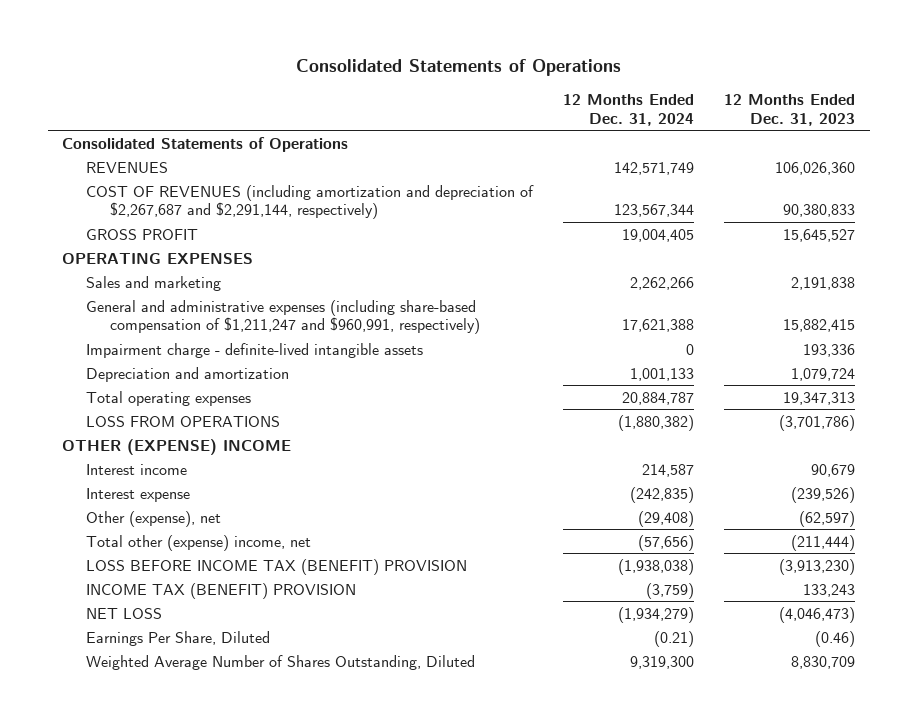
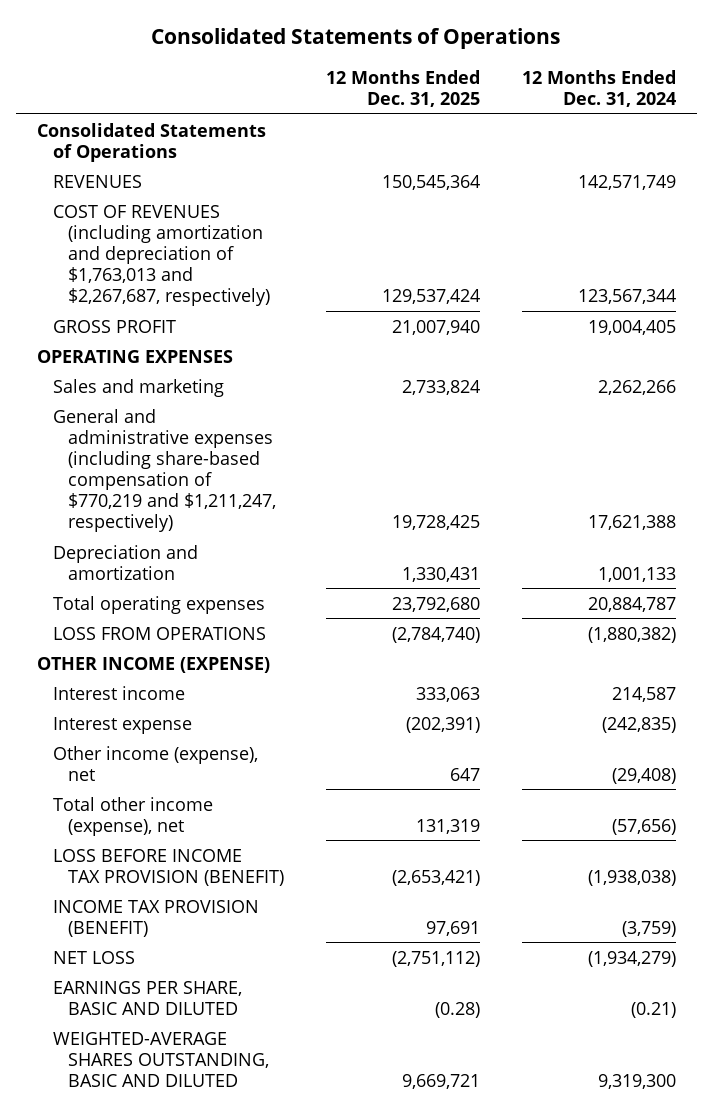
[723,94,855,126] 12 Months Ended Dec. 31, 2023 -> none
none -> [325,69,480,108] 12 Months Ended Dec. 31, 2025
[86,184,535,220] COST OF REVENUES (including amortization and depreciation of $2,267,687 and $2,291,144, respectively) -> [52,204,271,307] COST OF REVENUES (including amortization and depreciation of $1,763,013 and $2,267,687, respectively)
[86,342,424,358] Impairment charge - definite-lived intangible assets -> none
[86,299,481,335] General and administrative expenses (including share-based compensation of $1,211,247 and $960,991, respectively) -> [52,408,277,533] General and administrative expenses (including share-based compensation of $770,219 and $1,211,247, respectively)
[62,438,292,455] OTHER (EXPENSE) INCOME -> [37,656,271,673] OTHER INCOME (EXPENSE)
[86,510,222,527] Other (expense), net -> [52,745,258,781] Other income (expense), net
[86,534,312,551] Total other (expense) income, net -> [52,796,213,836] Total other income (expense), net
[86,558,468,575] LOSS BEFORE INCOME TAX (BENEFIT) PROVISION -> [52,848,285,886] LOSS BEFORE INCOME TAX PROVISION (BENEFIT)
[86,582,357,599] INCOME TAX (BENEFIT) PROVISION -> [52,899,259,937] INCOME TAX PROVISION (BENEFIT)
[86,630,271,646] Earnings Per Share, Diluted -> [52,980,242,1015] EARNINGS PER SHARE, BASIC AND DILUTED
[86,654,476,670] Weighted Average Number of Shares Outstanding, Diluted -> [52,1031,270,1087] WEIGHTED-AVERAGE SHARES OUTSTANDING, BASIC AND DILUTED

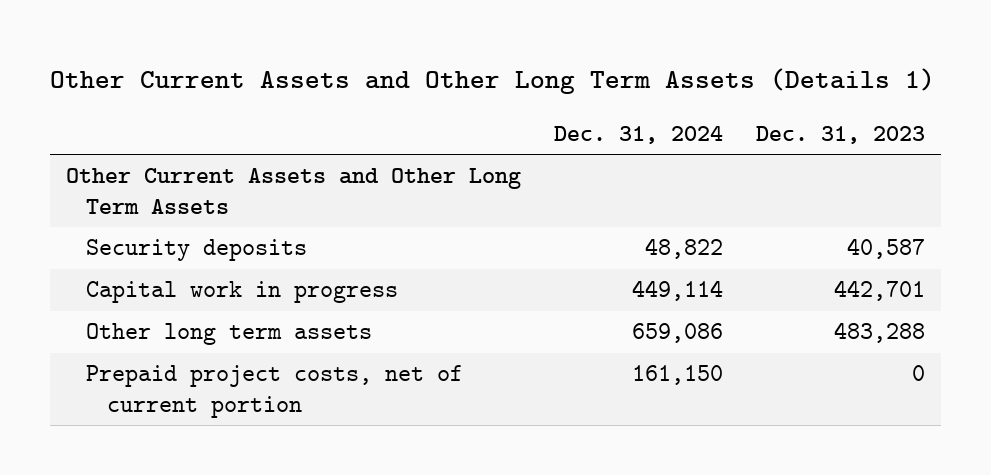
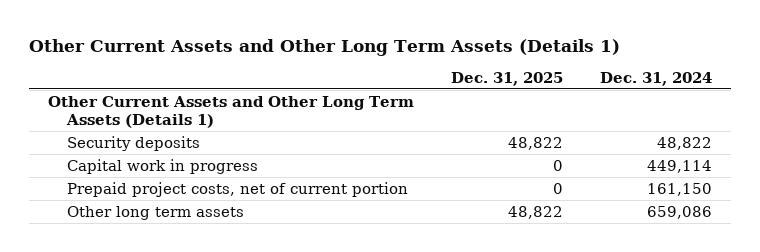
[755,125,925,144] Dec. 31, 2023 -> none
none -> [451,71,564,86] Dec. 31, 2025
[66,168,522,214] Other Current Assets and Other Long Term Assets -> [47,95,414,128] Other Current Assets and Other Long Term Assets (Details 1)
[86,323,373,346] Other long term assets -> [67,205,245,220] Other long term assets

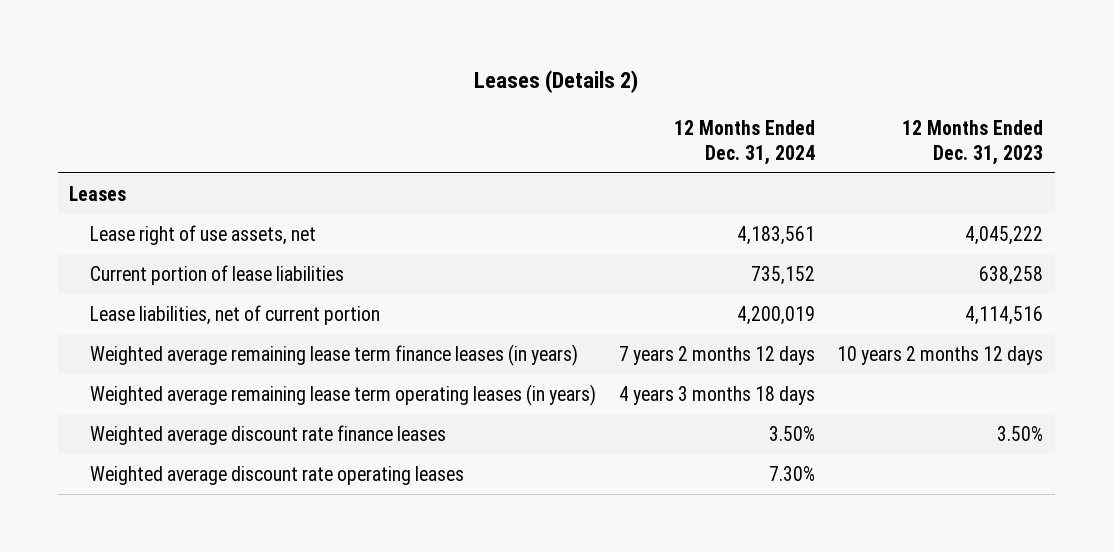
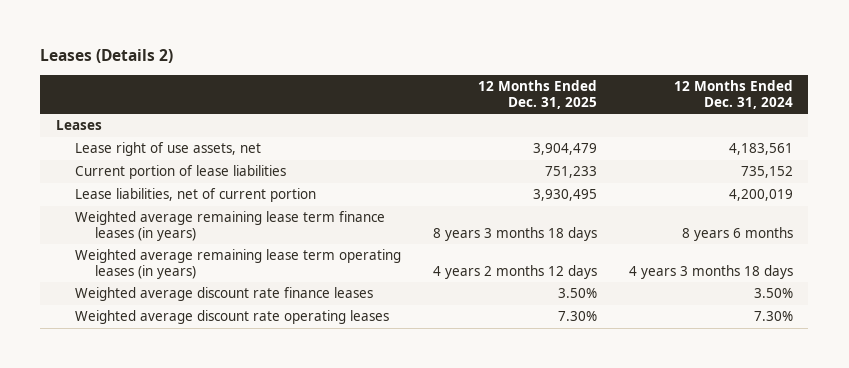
[902,120,1044,165] 12 Months Ended Dec. 31, 2023 -> none
none -> [477,80,597,109] 12 Months Ended Dec. 31, 2025
[618,346,815,366] 7 years 2 months 12 days -> [681,226,793,241] 8 years 6 months

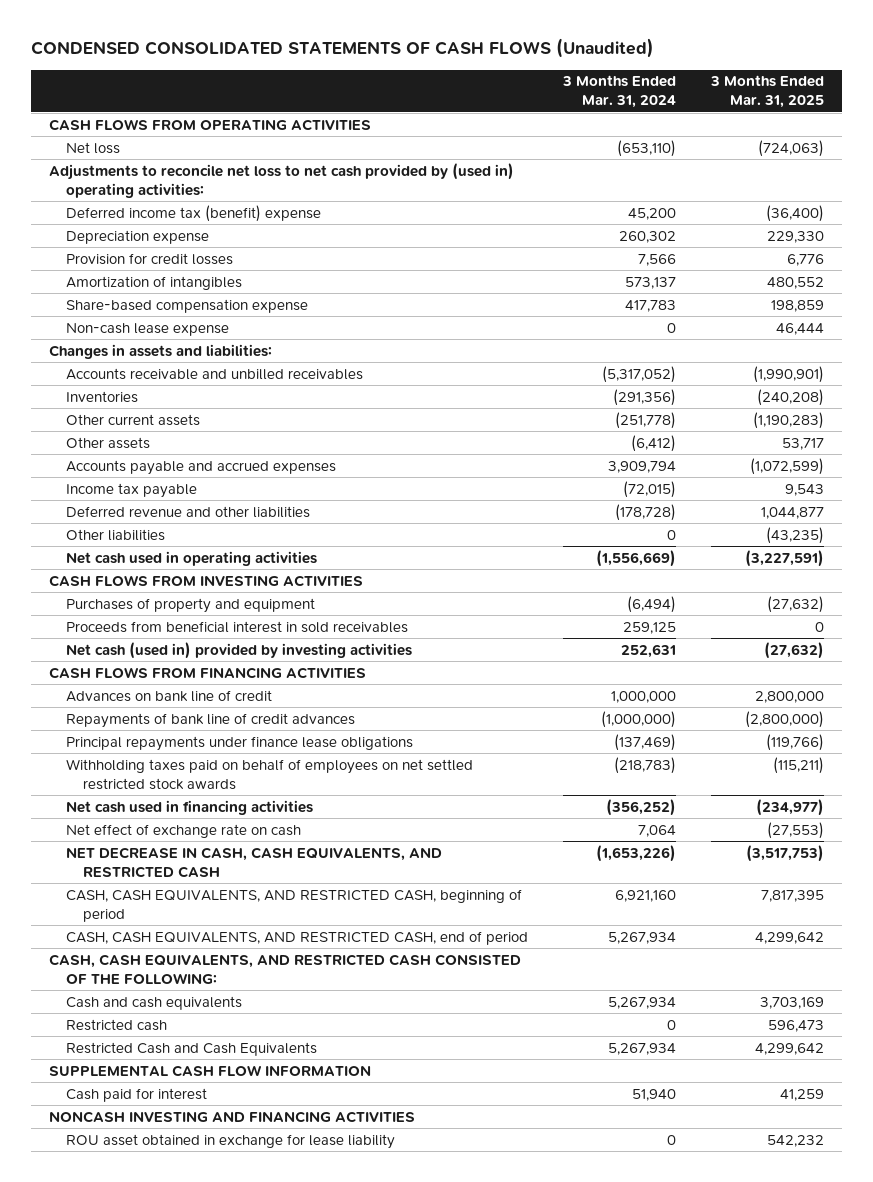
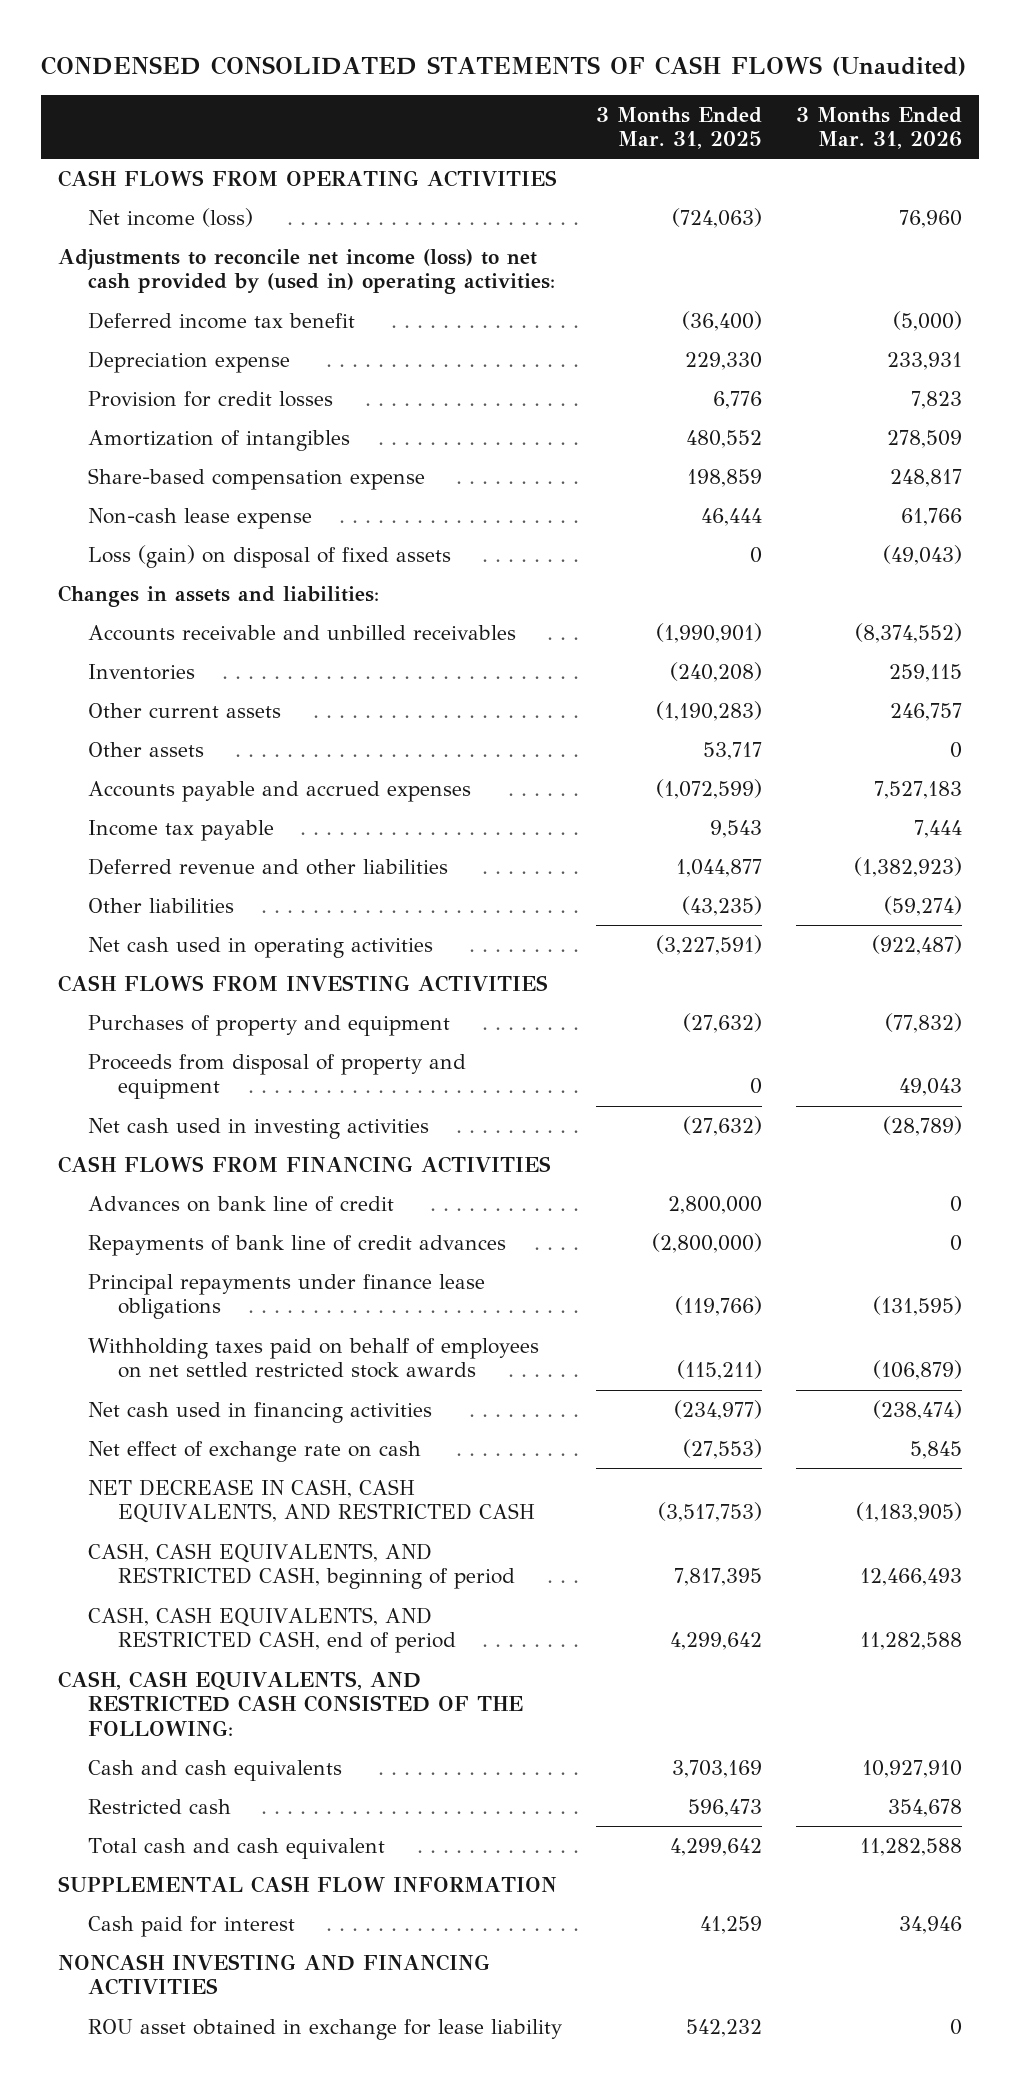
[561,75,676,109] 3 Months Ended Mar. 31, 2024 -> none
none -> [795,106,962,150] 3 Months Ended Mar. 31, 2026
[65,141,120,154] Net loss -> [87,207,253,227] Net income (loss)
[48,162,514,198] Adjustments to reconcile net loss to net cash provided by (used in) operating activities: -> [58,248,555,295] Adjustments to reconcile net income (loss) to net cash provided by (used in) operating activities:
[65,204,321,222] Deferred income tax (benefit) expense -> [87,311,355,329] Deferred income tax benefit
none -> [87,544,451,568] Loss (gain) on disposal of fixed assets
[65,620,408,633] Proceeds from beneficial interest in sold receivables -> none
none -> [87,1053,466,1100] Proceeds from disposal of property and equipment
[65,641,412,659] Net cash (used in) provided by investing activities -> [87,1117,429,1139] Net cash used in investing activities
[65,1041,317,1056] Restricted Cash and Cash Equivalents -> [87,1837,385,1859] Total cash and cash equivalent

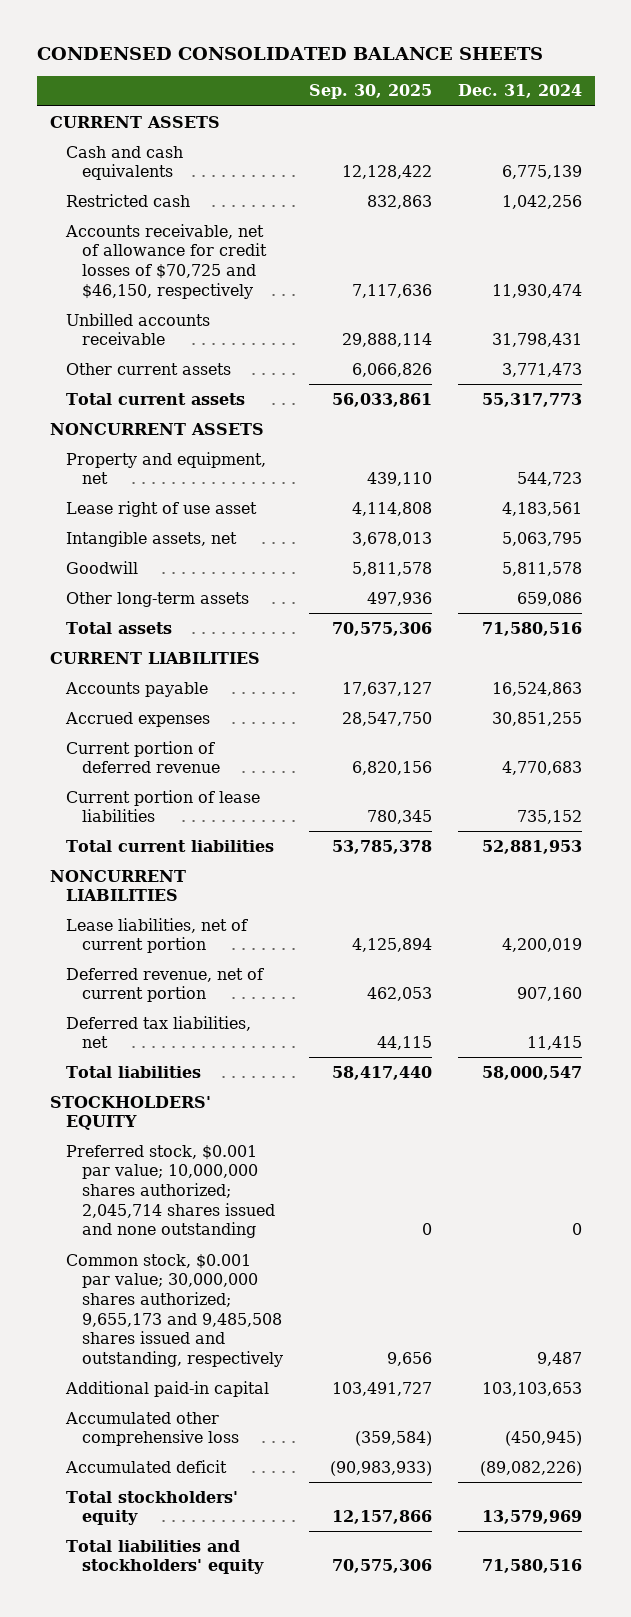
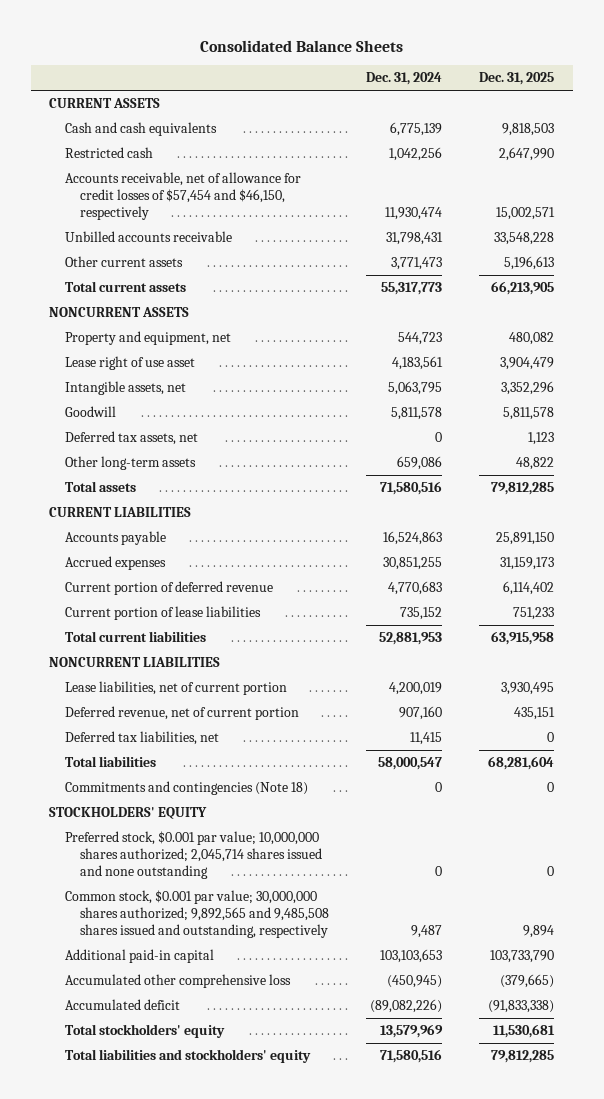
[36,47,543,61] CONDENSED CONSOLIDATED BALANCE SHEETS -> [199,39,403,52] Consolidated Balance Sheets
[308,84,432,100] Sep. 30, 2025 -> none
none -> [479,72,555,86] Dec. 31, 2025
[64,223,267,299] Accounts receivable, net of allowance for credit losses of $70,725 and $46,150, respectively -> [64,172,301,220] Accounts receivable, net of allowance for credit losses of $57,454 and $46,150, respectively
none -> [64,431,198,446] Deferred tax assets, net
none -> [64,781,308,796] Commitments and contingencies (Note 18)
[65,1253,283,1367] Common stock, $0.001 par value; 30,000,000 shares authorized; 9,655,173 and 9,485,508 shares issued and outstanding, respectively -> [64,890,330,938] Common stock, $0.001 par value; 30,000,000 shares authorized; 9,892,565 and 9,485,508 shares issued and outstanding, respectively

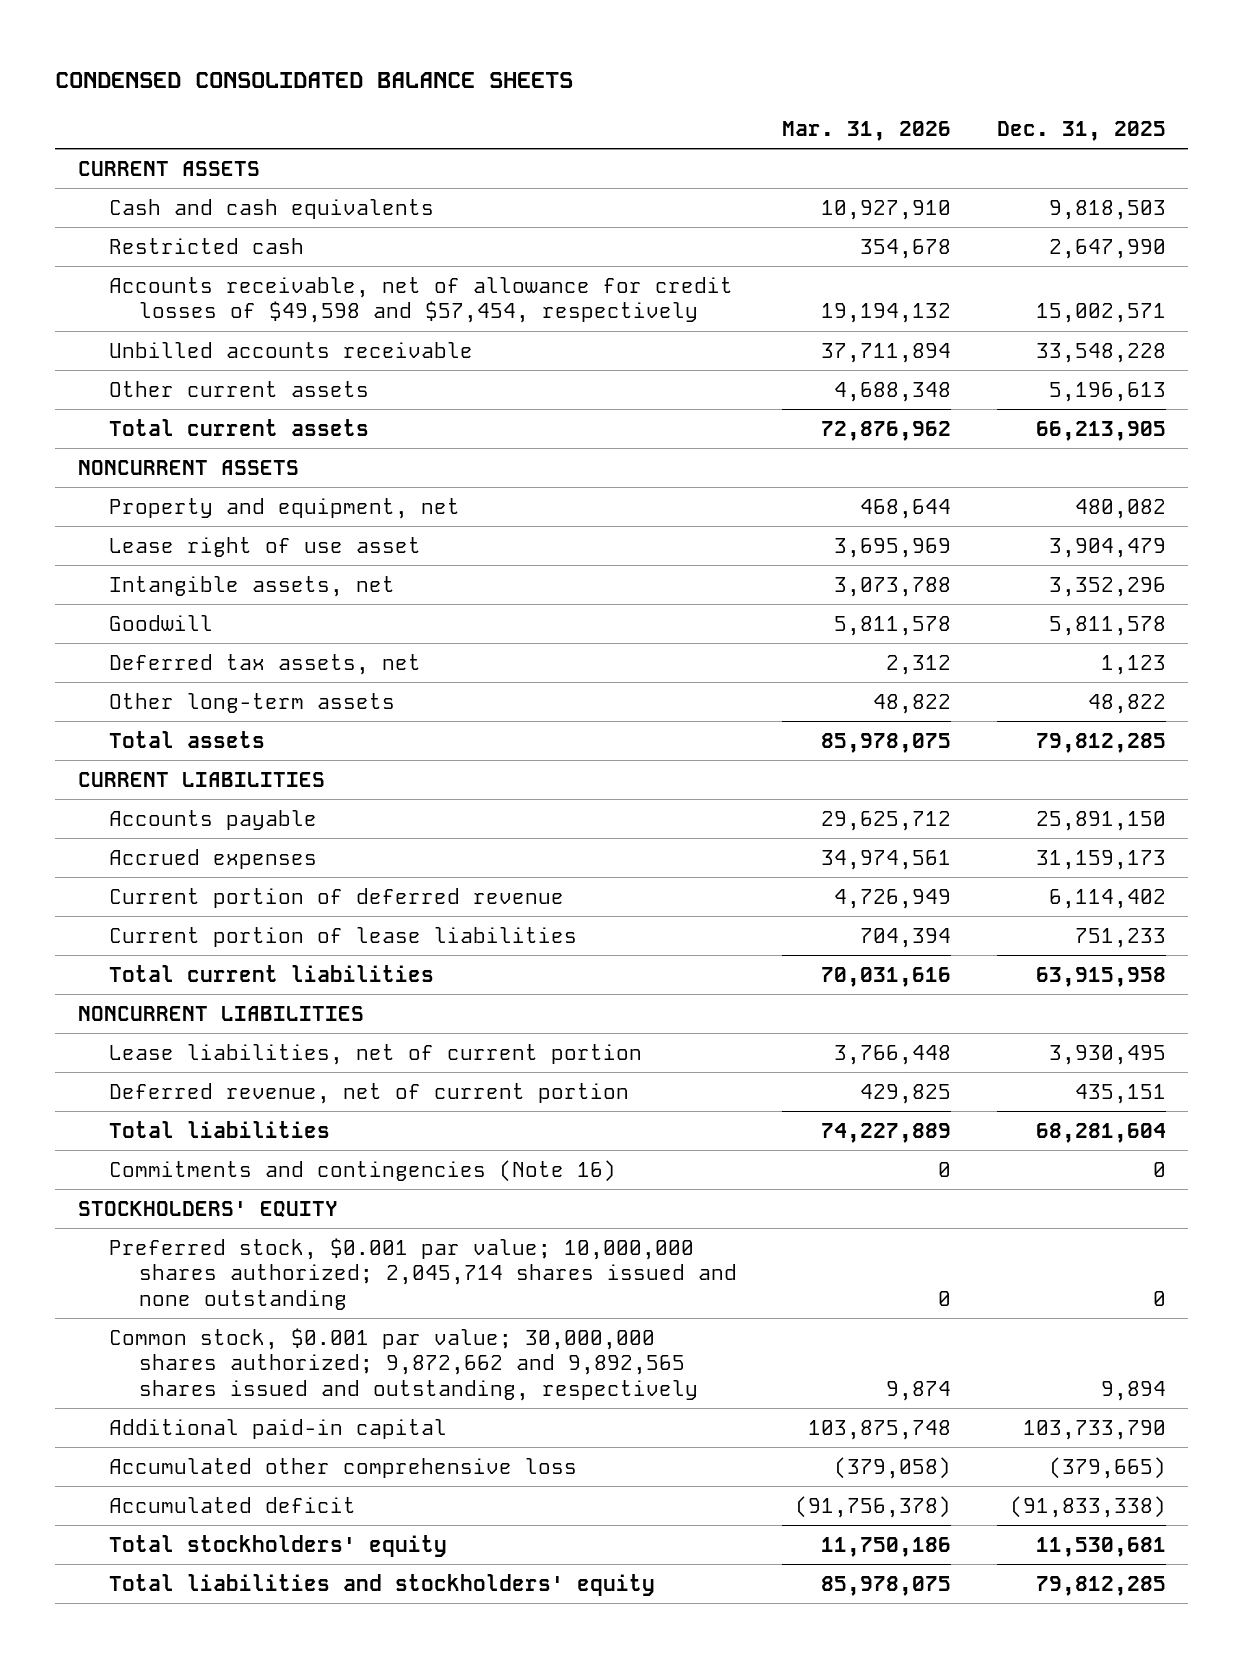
[199,39,403,52] Consolidated Balance Sheets -> [55,71,574,88] CONDENSED CONSOLIDATED BALANCE SHEETS
[366,72,443,86] Dec. 31, 2024 -> none
none -> [782,120,952,141] Mar. 31, 2026
[64,172,301,220] Accounts receivable, net of allowance for credit losses of $57,454 and $46,150, respectively -> [108,276,733,324] Accounts receivable, net of allowance for credit losses of $49,598 and $57,454, respectively
[64,731,219,746] Deferred tax liabilities, net -> none
[64,781,308,796] Commitments and contingencies (Note 18) -> [108,1159,616,1182] Commitments and contingencies (Note 16)
[64,890,330,938] Common stock, $0.001 par value; 30,000,000 shares authorized; 9,892,565 and 9,485,508 shares issued and outstanding, respectively -> [108,1327,699,1401] Common stock, $0.001 par value; 30,000,000 shares authorized; 9,872,662 and 9,892,565 shares issued and outstanding, respectively

